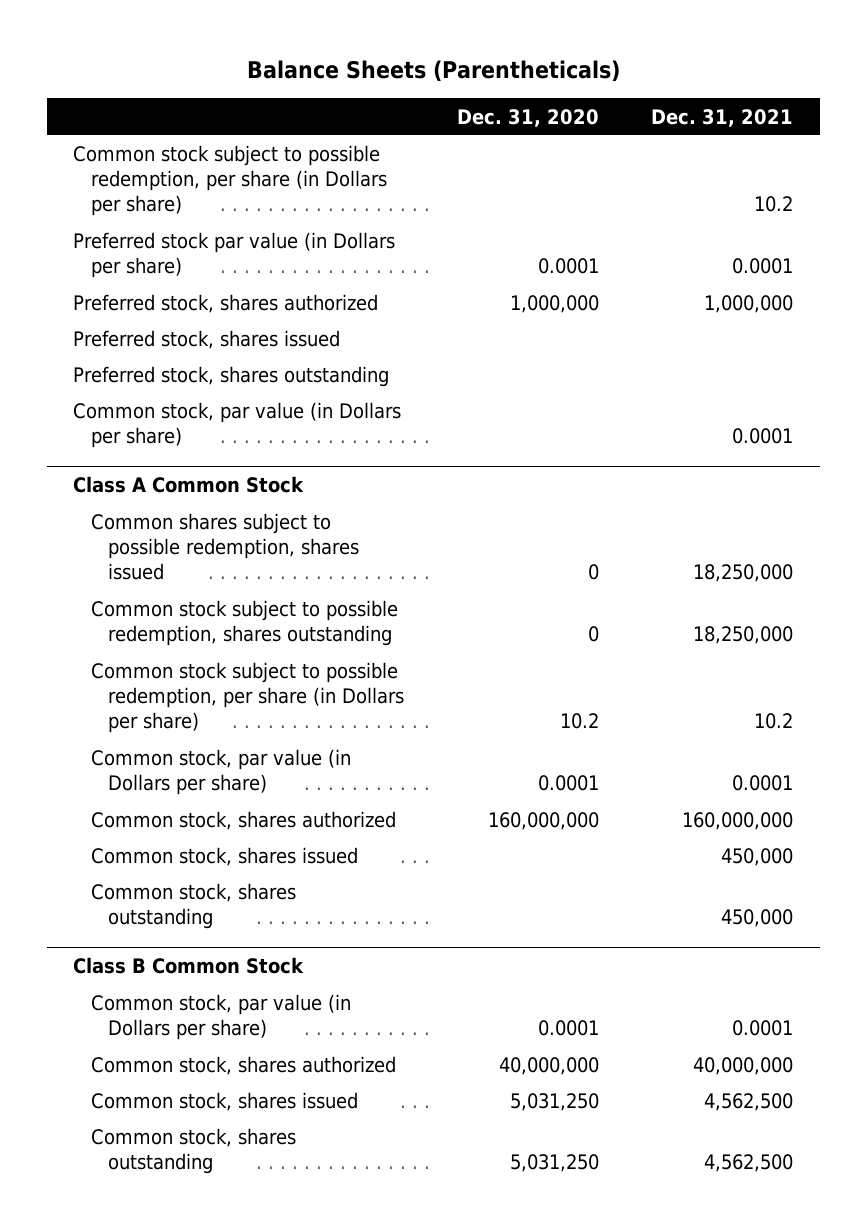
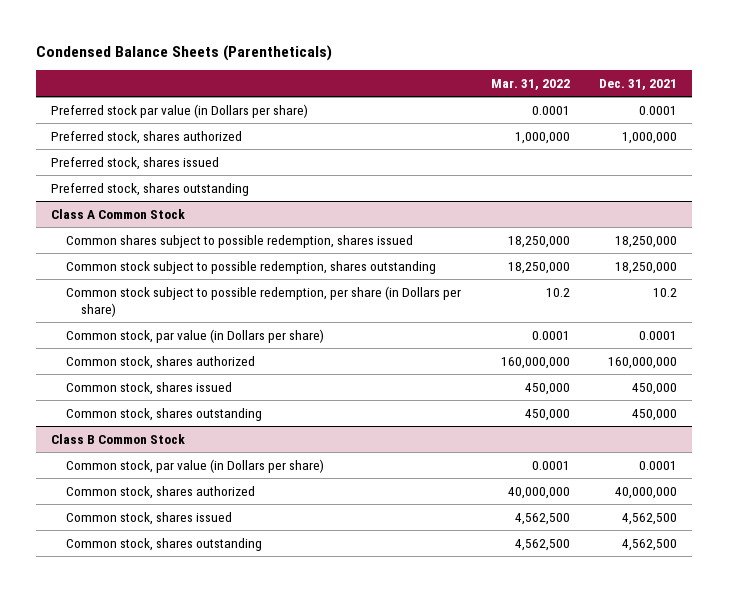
[247,59,621,82] Balance Sheets (Parentheticals) -> [36,45,333,62] Condensed Balance Sheets (Parentheticals)
[456,108,599,127] Dec. 31, 2020 -> none
none -> [490,79,570,91] Mar. 31, 2022
[73,144,387,217] Common stock subject to possible redemption, per share (in Dollars per share) -> none
[73,401,402,448] Common stock, par value (in Dollars per share) -> none

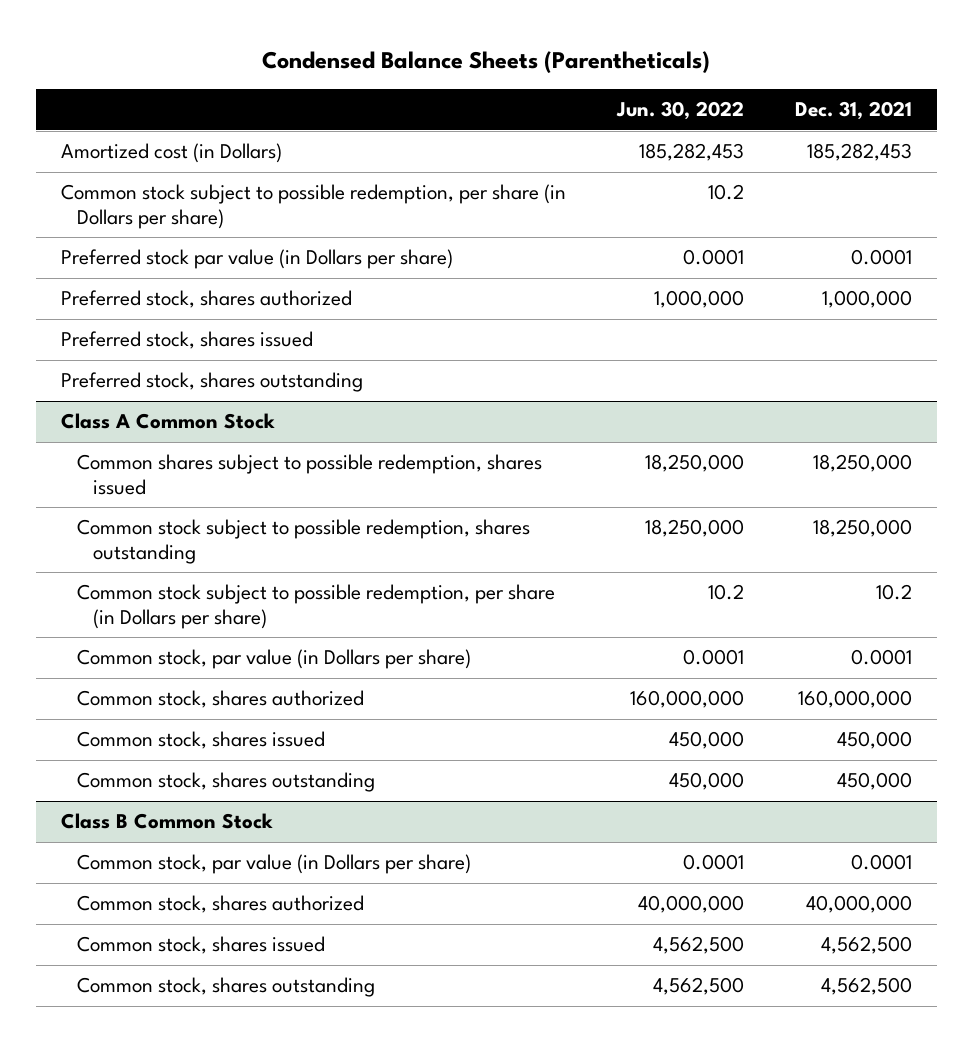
[490,79,570,91] Mar. 31, 2022 -> none
none -> [615,101,744,121] Jun. 30, 2022
none -> [61,143,283,164] Amortized cost (in Dollars)
none -> [61,184,567,229] Common stock subject to possible redemption, per share (in Dollars per share)

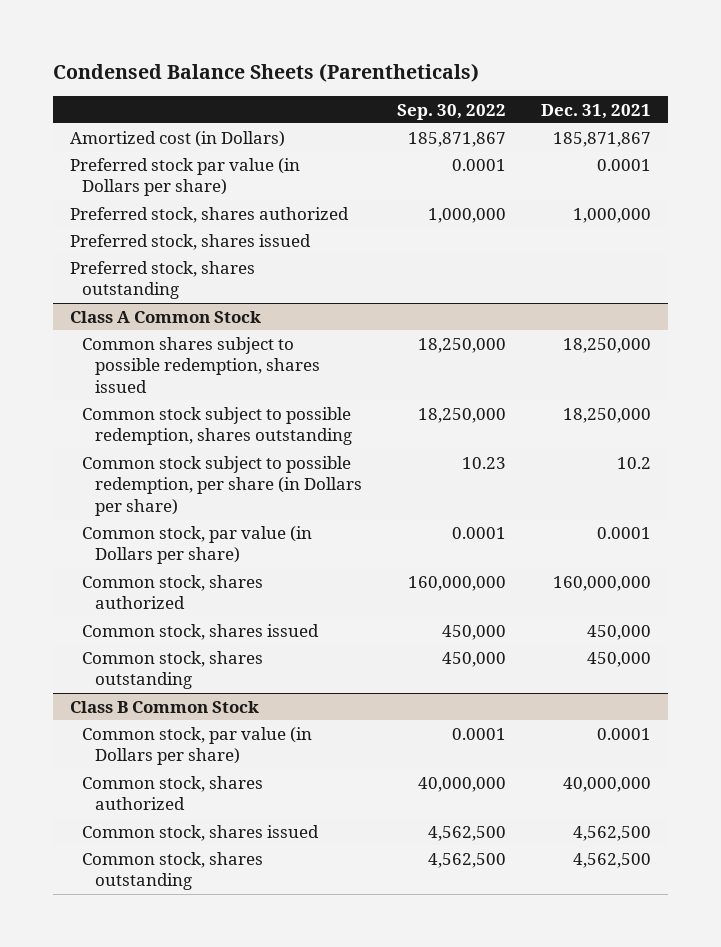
[615,101,744,121] Jun. 30, 2022 -> none
none -> [396,103,506,120] Sep. 30, 2022
[61,184,567,229] Common stock subject to possible redemption, per share (in Dollars per share) -> none
[806,143,912,162] 185,282,453 -> [552,131,651,147] 185,871,867

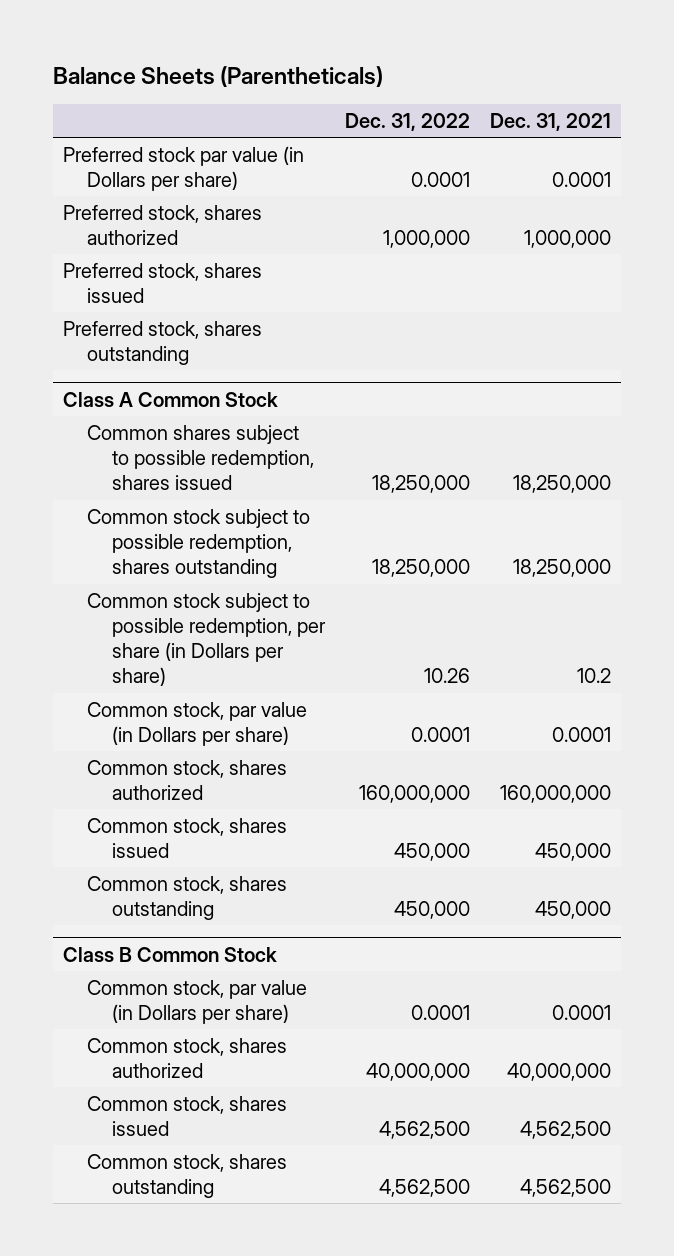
[52,62,479,82] Condensed Balance Sheets (Parentheticals) -> [53,65,384,87] Balance Sheets (Parentheticals)
[396,103,506,120] Sep. 30, 2022 -> none
none -> [344,112,470,131] Dec. 31, 2022
[69,130,285,147] Amortized cost (in Dollars) -> none

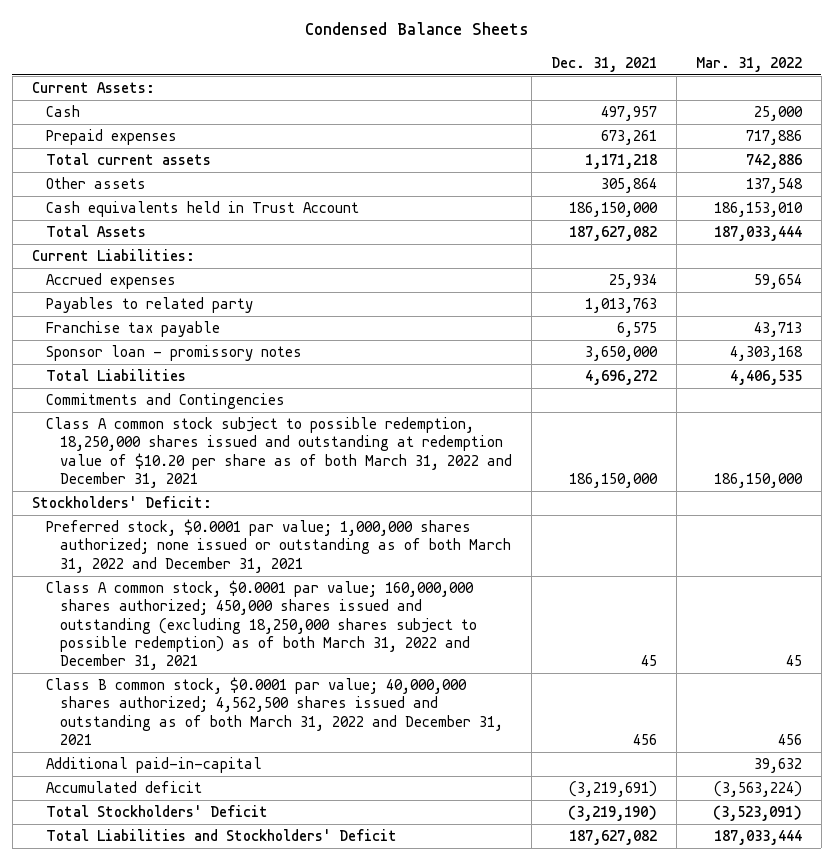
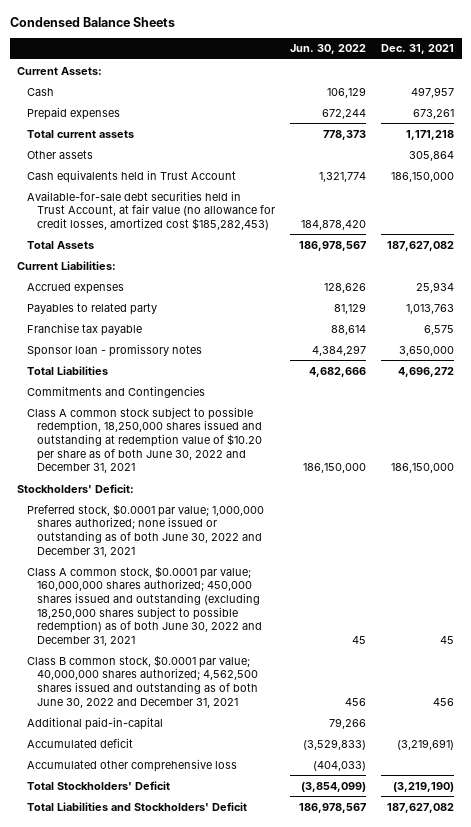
[695,56,802,72] Mar. 31, 2022 -> none
none -> [290,44,367,55] Jun. 30, 2022
none -> [27,190,276,230] Available-for-sale debt securities held in Trust Account, at fair value (no allowance for credit losses, amortized cost $185,282,453)
[45,417,512,488] Class A common stock subject to possible redemption, 18,250,000 shares issued and outstanding at redemption value of $10.20 per share as of both March 31, 2022 and December 31, 2021 -> [27,406,263,474] Class A common stock subject to possible redemption, 18,250,000 shares issued and outstanding at redemption value of $10.20 per share as of both June 30, 2022 and December 31, 2021
[45,519,511,573] Preferred stock, $0.0001 par value; 1,000,000 shares authorized; none issued or outstanding as of both March 31, 2022 and December 31, 2021 -> [27,503,265,557] Preferred stock, $0.0001 par value; 1,000,000 shares authorized; none issued or outstanding as of both June 30, 2022 and December 31, 2021
[45,580,477,670] Class A common stock, $0.0001 par value; 160,000,000 shares authorized; 450,000 shares issued and outstanding (excluding 18,250,000 shares subject to possible redemption) as of both March 31, 2022 and December 31, 2021 -> [27,565,263,646] Class A common stock, $0.0001 par value; 160,000,000 shares authorized; 450,000 shares issued and outstanding (excluding 18,250,000 shares subject to possible redemption) as of both June 30, 2022 and December 31, 2021
[45,677,503,745] Class B common stock, $0.0001 par value; 40,000,000 shares authorized; 4,562,500 shares issued and outstanding as of both March 31, 2022 and December 31, 2021 -> [27,654,259,708] Class B common stock, $0.0001 par value; 40,000,000 shares authorized; 4,562,500 shares issued and outstanding as of both June 30, 2022 and December 31, 2021
none -> [27,758,238,772] Accumulated other comprehensive loss

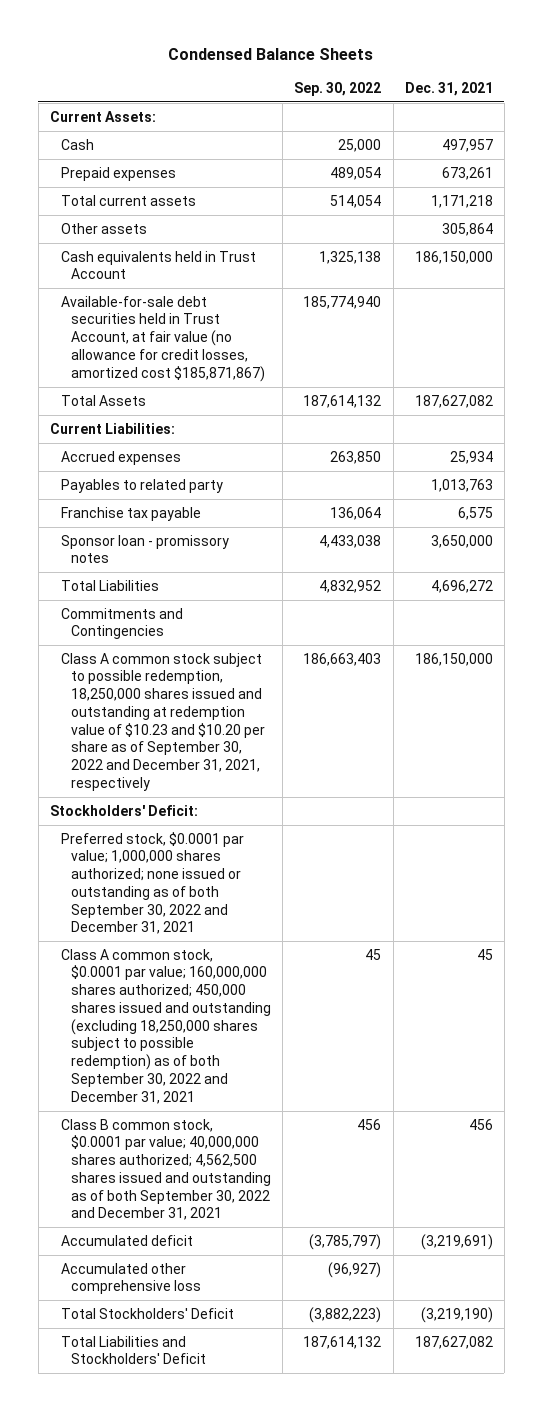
[290,44,367,55] Jun. 30, 2022 -> none
none -> [294,81,382,96] Sep. 30, 2022
[27,190,276,230] Available-for-sale debt securities held in Trust Account, at fair value (no allowance for credit losses, amortized cost $185,282,453) -> [60,295,266,382] Available-for-sale debt securities held in Trust Account, at fair value (no allowance for credit losses, amortized cost $185,871,867)
[27,406,263,474] Class A common stock subject to possible redemption, 18,250,000 shares issued and outstanding at redemption value of $10.20 per share as of both June 30, 2022 and December 31, 2021 -> [60,652,266,792] Class A common stock subject to possible redemption, 18,250,000 shares issued and outstanding at redemption value of $10.23 and $10.20 per share as of September 30, 2022 and December 31, 2021, respectively
[27,716,164,730] Additional paid-in-capital -> none
[27,503,265,557] Preferred stock, $0.0001 par value; 1,000,000 shares authorized; none issued or outstanding as of both June 30, 2022 and December 31, 2021 -> [60,831,244,935] Preferred stock, $0.0001 par value; 1,000,000 shares authorized; none issued or outstanding as of both September 30, 2022 and December 31, 2021
[27,565,263,646] Class A common stock, $0.0001 par value; 160,000,000 shares authorized; 450,000 shares issued and outstanding (excluding 18,250,000 shares subject to possible redemption) as of both June 30, 2022 and December 31, 2021 -> [60,948,272,1104] Class A common stock, $0.0001 par value; 160,000,000 shares authorized; 450,000 shares issued and outstanding (excluding 18,250,000 shares subject to possible redemption) as of both September 30, 2022 and December 31, 2021
[27,654,259,708] Class B common stock, $0.0001 par value; 40,000,000 shares authorized; 4,562,500 shares issued and outstanding as of both June 30, 2022 and December 31, 2021 -> [60,1118,272,1221] Class B common stock, $0.0001 par value; 40,000,000 shares authorized; 4,562,500 shares issued and outstanding as of both September 30, 2022 and December 31, 2021

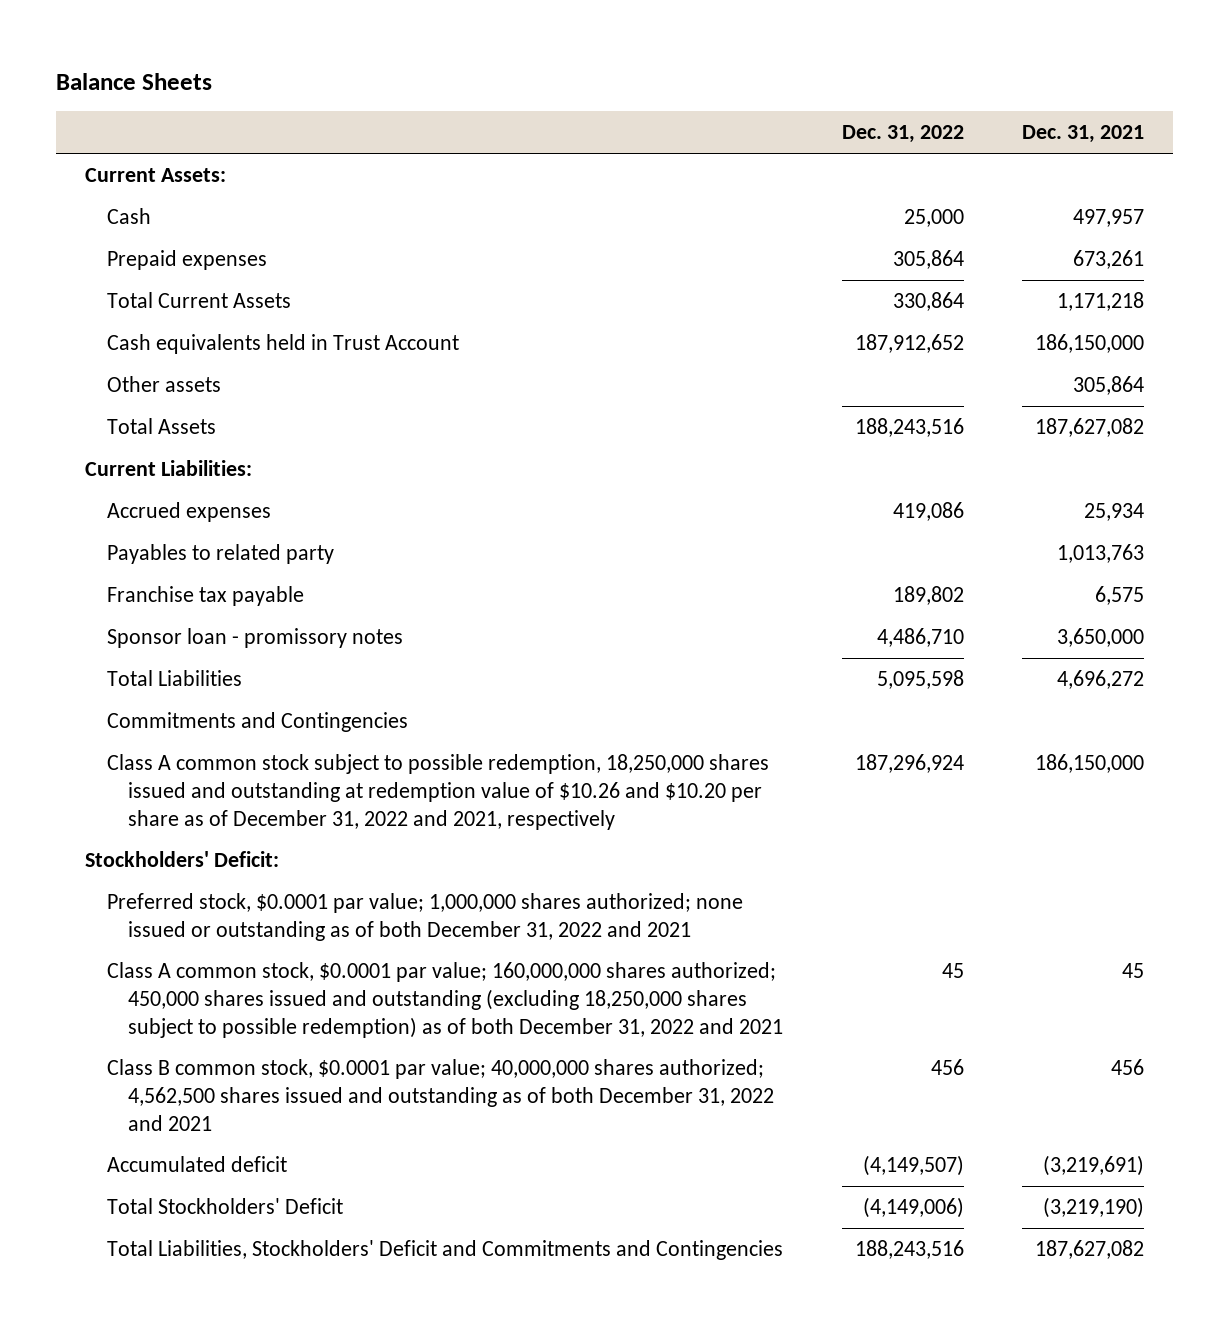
[168,48,374,61] Condensed Balance Sheets -> [55,72,212,90] Balance Sheets
[294,81,382,96] Sep. 30, 2022 -> none
none -> [841,125,964,144] Dec. 31, 2022
[60,194,196,206] Total current assets -> [106,291,291,308] Total Current Assets
[60,295,266,382] Available-for-sale debt securities held in Trust Account, at fair value (no allowance for credit losses, amortized cost $185,871,867) -> none
[60,222,147,234] Other assets -> [106,375,221,392] Other assets
[60,652,266,792] Class A common stock subject to possible redemption, 18,250,000 shares issued and outstanding at redemption value of $10.23 and $10.20 per share as of September 30, 2022 and December 31, 2021, respectively -> [106,753,769,830] Class A common stock subject to possible redemption, 18,250,000 shares issued and outstanding at redemption value of $10.26 and $10.20 per share as of December 31, 2022 and 2021, respectively
[60,831,244,935] Preferred stock, $0.0001 par value; 1,000,000 shares authorized; none issued or outstanding as of both September 30, 2022 and December 31, 2021 -> [106,892,743,941] Preferred stock, $0.0001 par value; 1,000,000 shares authorized; none issued or outstanding as of both December 31, 2022 and 2021
[60,948,272,1104] Class A common stock, $0.0001 par value; 160,000,000 shares authorized; 450,000 shares issued and outstanding (excluding 18,250,000 shares subject to possible redemption) as of both September 30, 2022 and December 31, 2021 -> [106,961,784,1038] Class A common stock, $0.0001 par value; 160,000,000 shares authorized; 450,000 shares issued and outstanding (excluding 18,250,000 shares subject to possible redemption) as of both December 31, 2022 and 2021
[60,1118,272,1221] Class B common stock, $0.0001 par value; 40,000,000 shares authorized; 4,562,500 shares issued and outstanding as of both September 30, 2022 and December 31, 2021 -> [106,1058,775,1131] Class B common stock, $0.0001 par value; 40,000,000 shares authorized; 4,562,500 shares issued and outstanding as of both December 31, 2022 and 2021
[60,1262,202,1295] Accumulated other comprehensive loss -> none
[60,1335,207,1365] Total Liabilities and Stockholders' Deficit -> [106,1239,783,1260] Total Liabilities, Stockholders' Deficit and Commitments and Contingencies

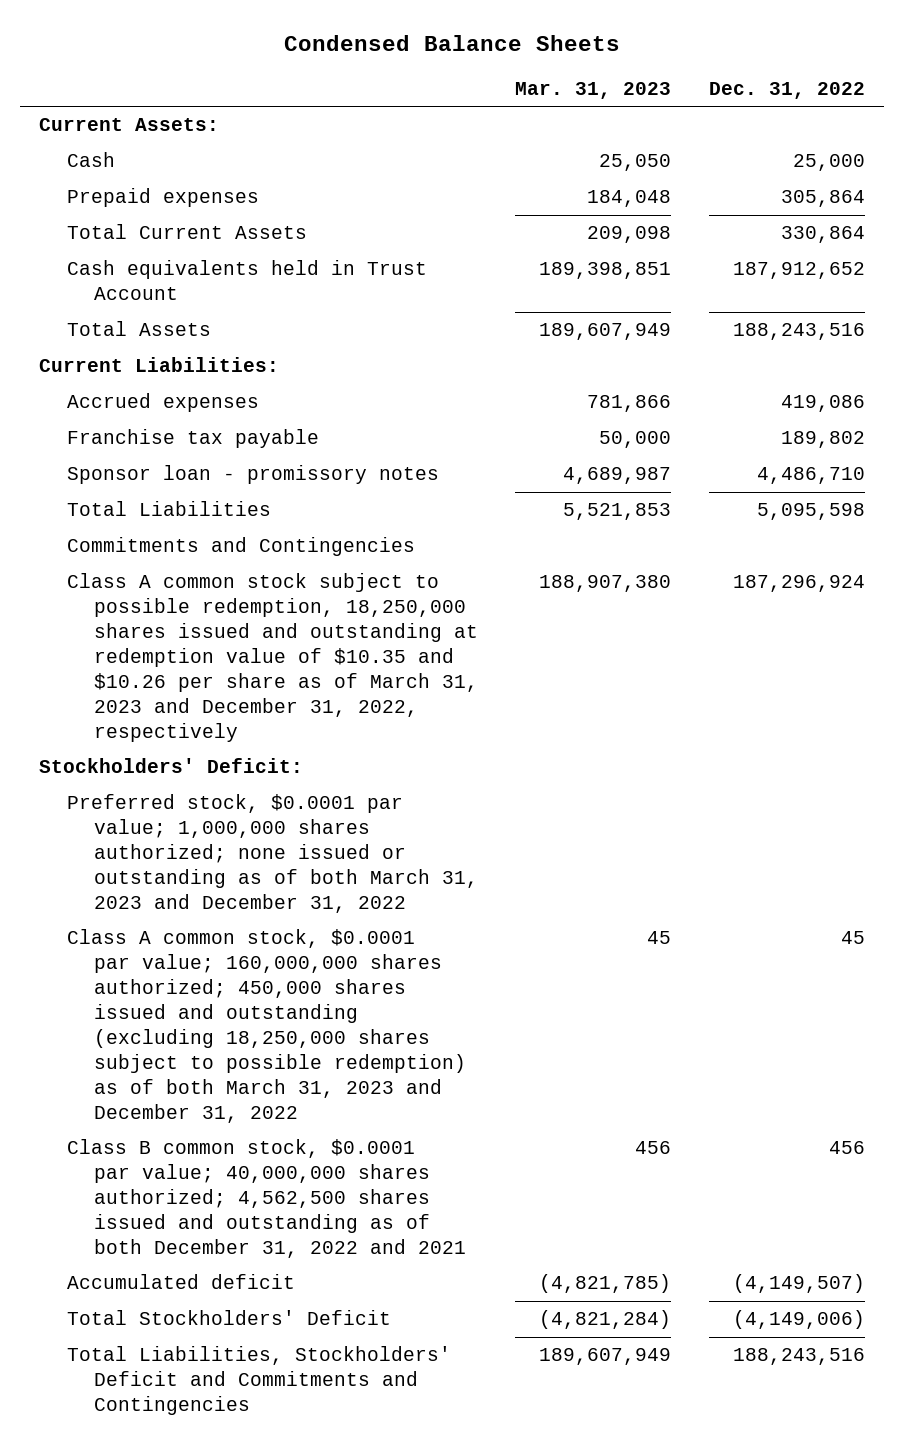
[55,72,212,90] Balance Sheets -> [284,35,621,52] Condensed Balance Sheets
[1021,125,1144,144] Dec. 31, 2021 -> none
none -> [515,82,672,100] Mar. 31, 2023
[106,375,221,392] Other assets -> none
[106,543,334,564] Payables to related party -> none
[106,753,769,830] Class A common stock subject to possible redemption, 18,250,000 shares issued and outstanding at redemption value of $10.26 and $10.20 per share as of December 31, 2022 and 2021, respectively -> [66,573,478,742] Class A common stock subject to possible redemption, 18,250,000 shares issued and outstanding at redemption value of $10.35 and $10.26 per share as of March 31, 2023 and December 31, 2022, respectively
[106,892,743,941] Preferred stock, $0.0001 par value; 1,000,000 shares authorized; none issued or outstanding as of both December 31, 2022 and 2021 -> [66,794,478,913] Preferred stock, $0.0001 par value; 1,000,000 shares authorized; none issued or outstanding as of both March 31, 2023 and December 31, 2022
[106,961,784,1038] Class A common stock, $0.0001 par value; 160,000,000 shares authorized; 450,000 shares issued and outstanding (excluding 18,250,000 shares subject to possible redemption) as of both December 31, 2022 and 2021 -> [66,929,466,1123] Class A common stock, $0.0001 par value; 160,000,000 shares authorized; 450,000 shares issued and outstanding (excluding 18,250,000 shares subject to possible redemption) as of both March 31, 2023 and December 31, 2022

